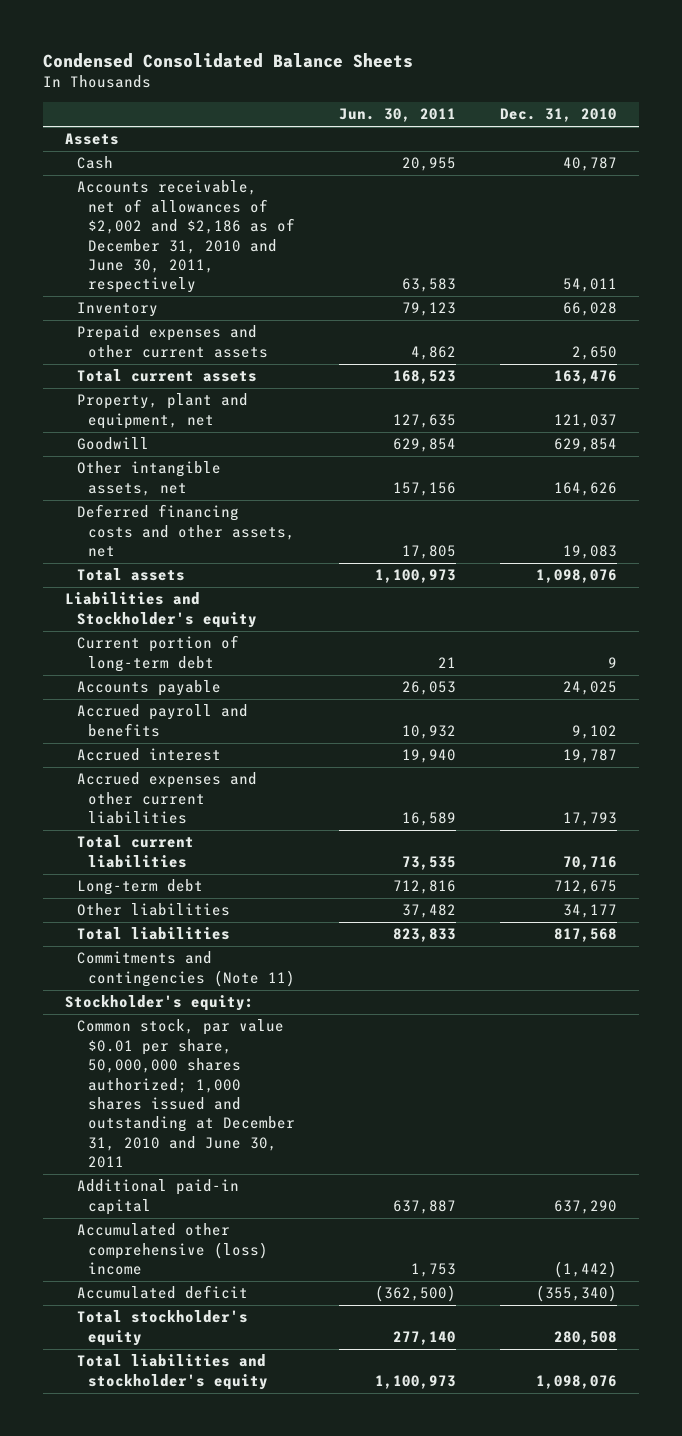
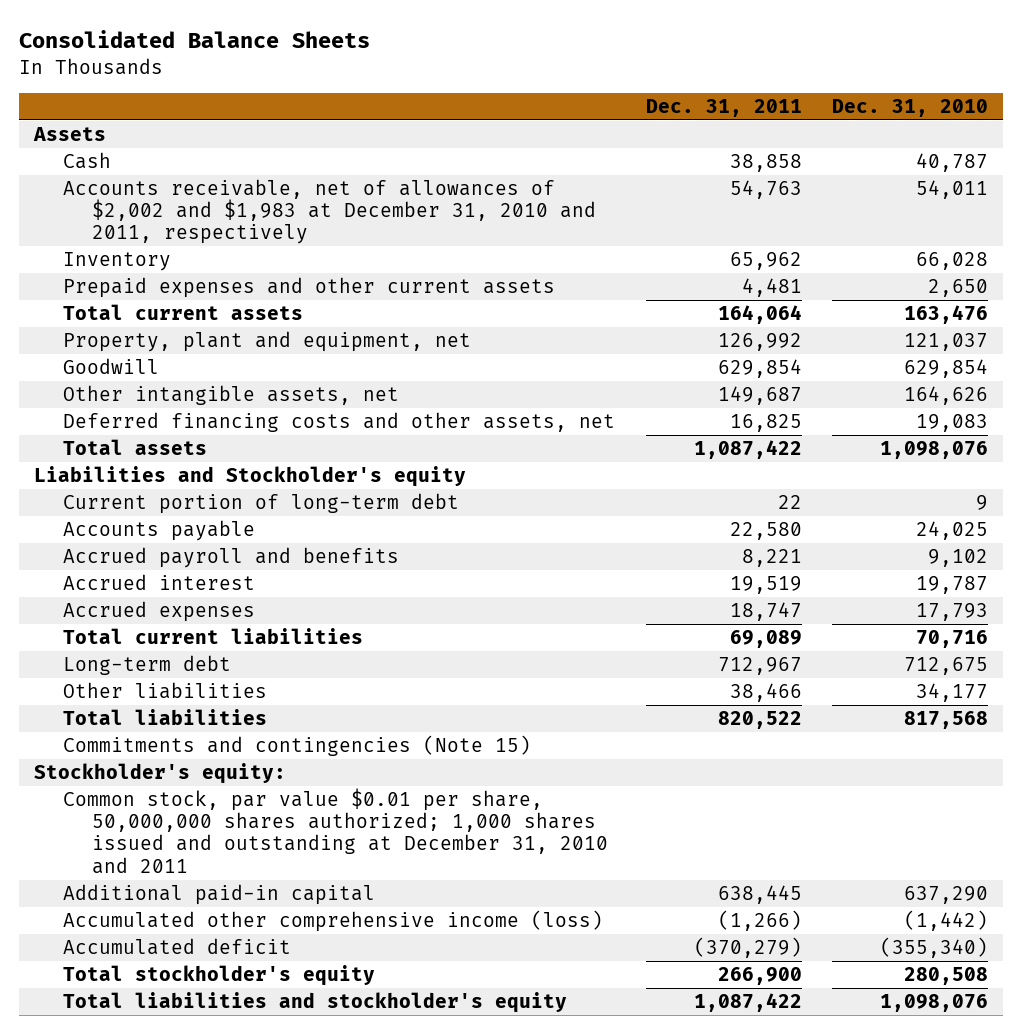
[43,52,414,68] Condensed Consolidated Balance Sheets -> [19,30,371,49] Consolidated Balance Sheets
[338,108,456,123] Jun. 30, 2011 -> none
none -> [645,98,802,117] Dec. 31, 2011
[76,180,295,294] Accounts receivable, net of allowances of $2,002 and $2,186 as of December 31, 2010 and June 30, 2011, respectively -> [63,179,597,245] Accounts receivable, net of allowances of $2,002 and $1,983 at December 31, 2010 and 2011, respectively
[76,772,257,825] Accrued expenses and other current liabilities -> [63,601,256,623] Accrued expenses
[76,951,295,987] Commitments and contingencies (Note 11) -> [63,735,532,757] Commitments and contingencies (Note 15)
[76,1019,295,1169] Common stock, par value $0.01 per share, 50,000,000 shares authorized; 1,000 shares issued and outstanding at December 31, 2010 and June 30, 2011 -> [63,788,609,874] Common stock, par value $0.01 per share, 50,000,000 shares authorized; 1,000 shares issued and outstanding at December 31, 2010 and 2011
[76,1223,268,1276] Accumulated other comprehensive (loss) income -> [63,910,604,933] Accumulated other comprehensive income (loss)

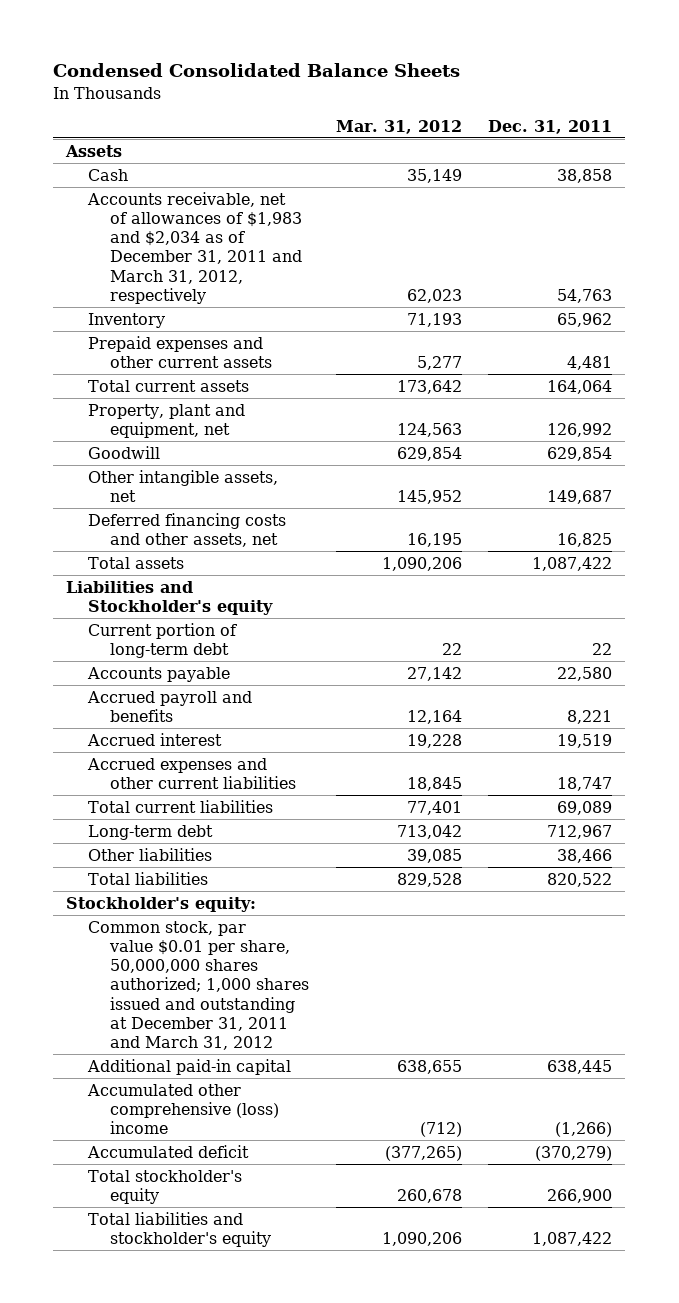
[19,30,371,49] Consolidated Balance Sheets -> [53,63,461,78] Condensed Consolidated Balance Sheets
[832,98,989,117] Dec. 31, 2010 -> none
none -> [335,119,462,134] Mar. 31, 2012
[63,179,597,245] Accounts receivable, net of allowances of $2,002 and $1,983 at December 31, 2010 and 2011, respectively -> [87,191,302,305] Accounts receivable, net of allowances of $1,983 and $2,034 as of December 31, 2011 and March 31, 2012, respectively
[63,601,256,623] Accrued expenses -> [87,757,296,789] Accrued expenses and other current liabilities
[63,735,532,757] Commitments and contingencies (Note 15) -> none
[63,788,609,874] Common stock, par value $0.01 per share, 50,000,000 shares authorized; 1,000 shares issued and outstanding at December 31, 2010 and 2011 -> [88,920,309,1051] Common stock, par value $0.01 per share, 50,000,000 shares authorized; 1,000 shares issued and outstanding at December 31, 2011 and March 31, 2012
[63,910,604,933] Accumulated other comprehensive income (loss) -> [87,1083,279,1135] Accumulated other comprehensive (loss) income

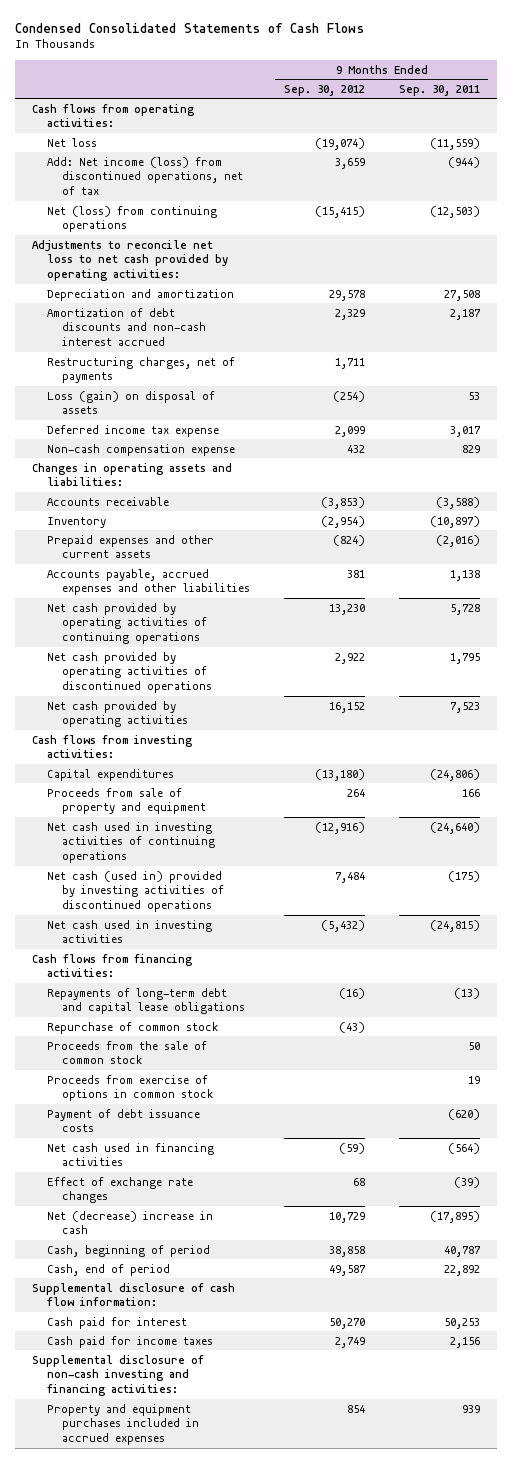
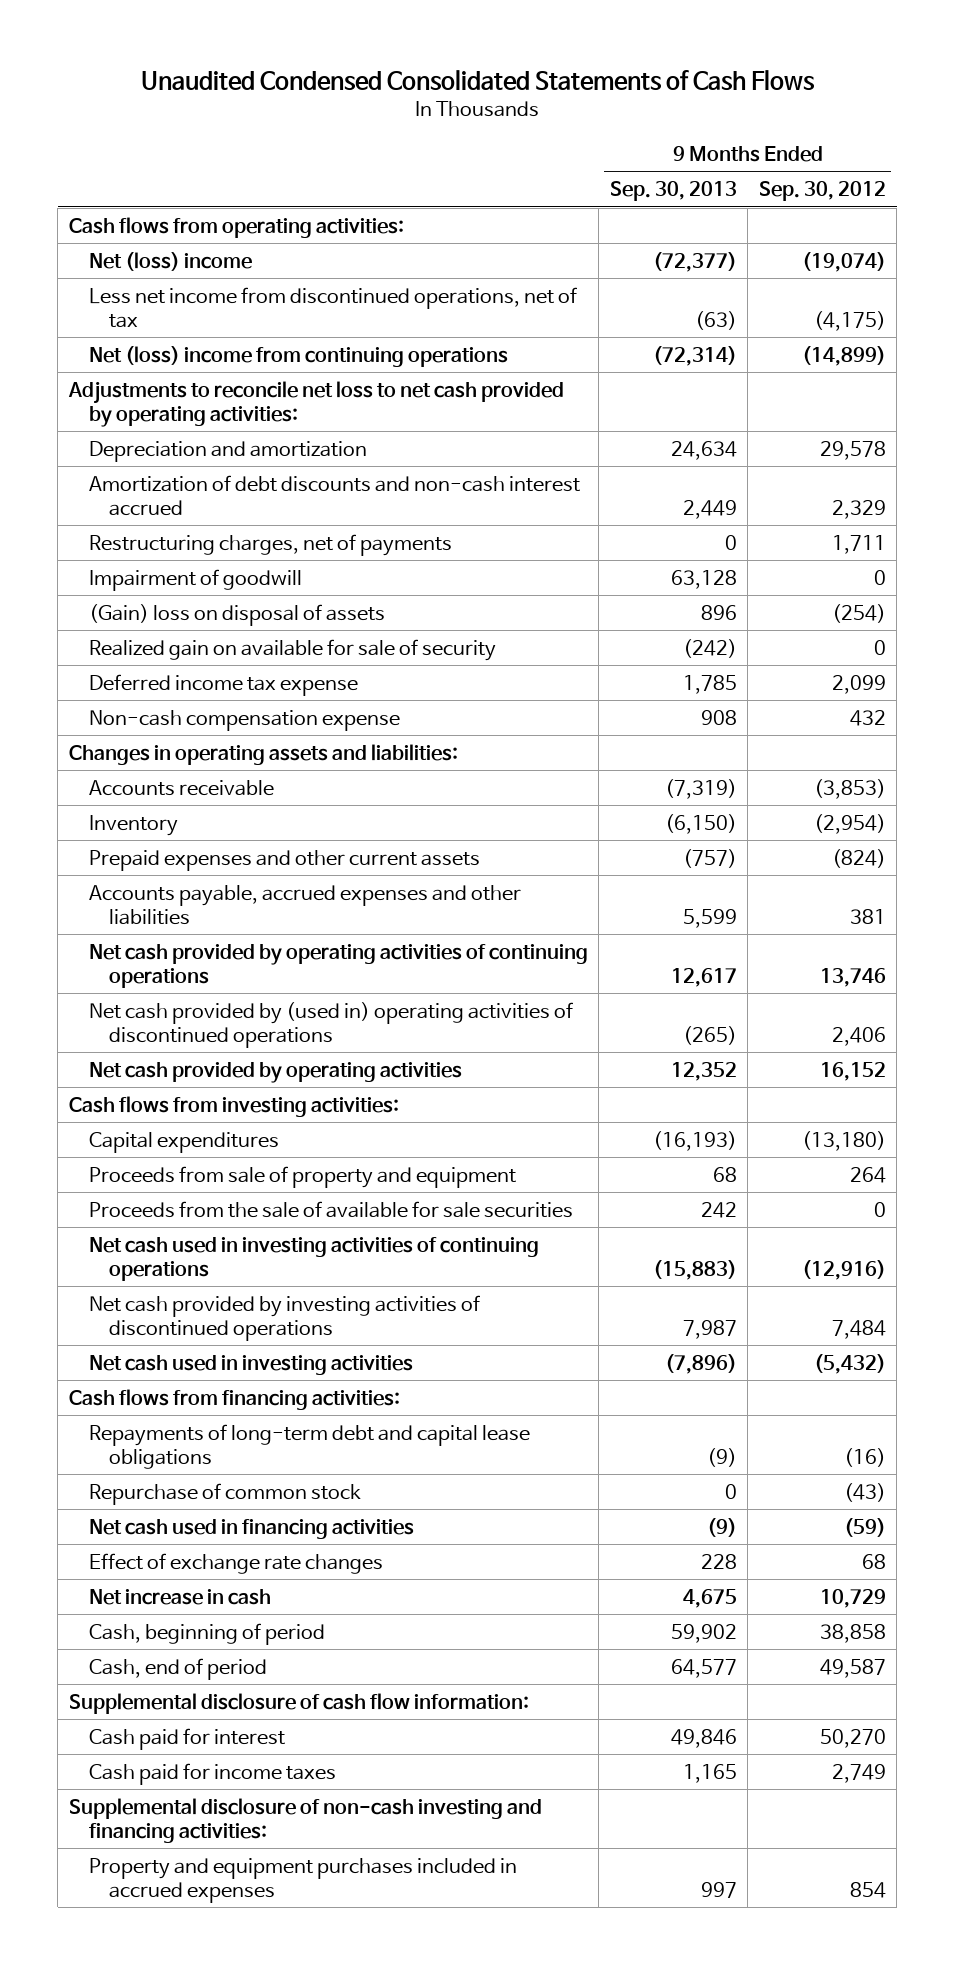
[14,22,364,33] Condensed Consolidated Statements of Cash Flows -> [141,70,816,92] Unaudited Condensed Consolidated Statements of Cash Flows
[398,84,480,96] Sep. 30, 2011 -> none
none -> [609,181,737,202] Sep. 30, 2013
[46,137,97,147] Net loss -> [88,251,252,271] Net (loss) income
[46,156,243,196] Add: Net income (loss) from discontinued operations, net of tax -> [88,286,577,328] Less net income from discontinued operations, net of tax
[334,157,365,169] 3,659 -> [813,310,886,331] (4,175)
[46,205,217,233] Net (loss) from continuing operations -> [88,345,508,367] Net (loss) income from continuing operations
[314,205,365,218] (15,415) -> [801,345,886,366] (14,899)
none -> [88,568,302,591] Impairment of goodwill
[46,390,215,415] Loss (gain) on disposal of assets -> [88,603,385,626] (Gain) loss on disposal of assets
none -> [88,638,496,661] Realized gain on available for sale of security
[328,603,365,615] 13,230 -> [819,967,886,987] 13,746
[46,651,212,694] Net cash provided by operating activities of discontinued operations -> [88,1001,573,1048] Net cash provided by (used in) operating activities of discontinued operations
[334,652,365,664] 2,922 -> [831,1026,886,1046] 2,406
none -> [88,1200,573,1218] Proceeds from the sale of available for sale securities
[46,870,224,913] Net cash (used in) provided by investing activities of discontinued operations -> [88,1294,480,1341] Net cash provided by investing activities of discontinued operations
[46,1040,207,1065] Proceeds from the sale of common stock -> none
[46,1074,213,1102] Proceeds from exercise of options in common stock -> none
[46,1108,200,1133] Payment of debt issuance costs -> none
[46,1210,213,1235] Net (decrease) increase in cash -> [88,1588,271,1605] Net increase in cash

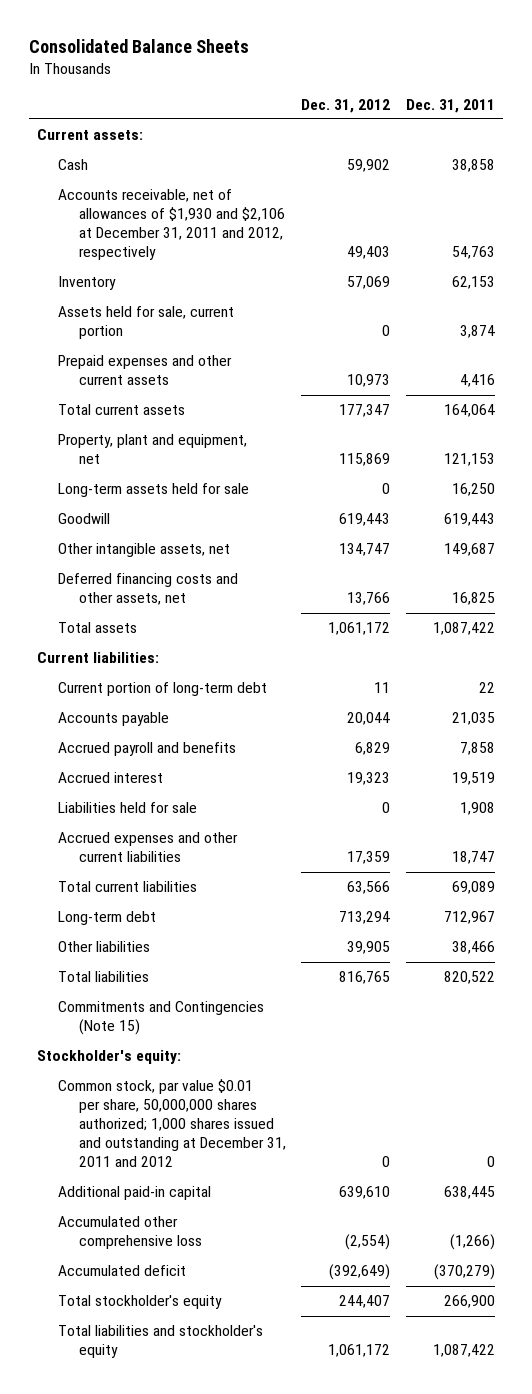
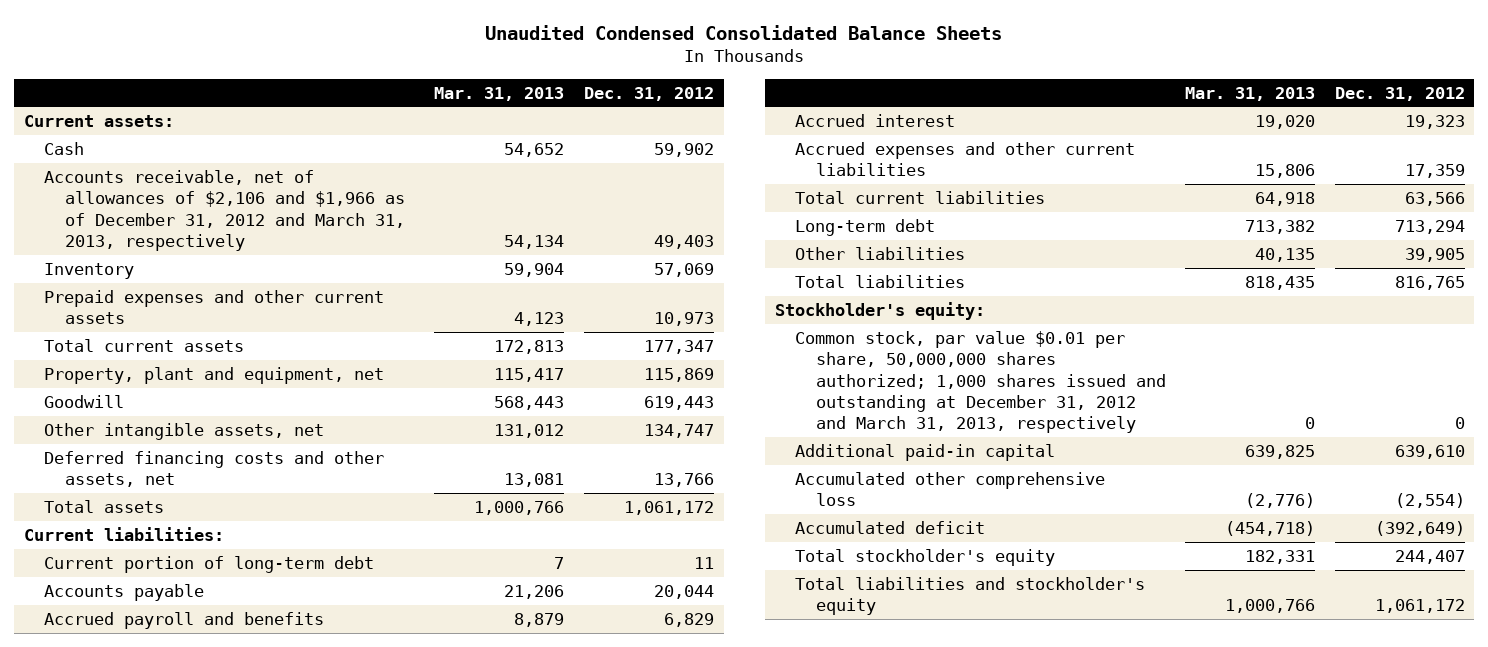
[28,38,249,53] Consolidated Balance Sheets -> [485,24,1003,40] Unaudited Condensed Consolidated Balance Sheets
[405,98,495,113] Dec. 31, 2011 -> none
none -> [434,86,565,101] Mar. 31, 2013
[57,189,285,261] Accounts receivable, net of allowances of $1,930 and $2,106 at December 31, 2011 and 2012, respectively -> [44,169,406,251] Accounts receivable, net of allowances of $2,106 and $1,966 as of December 31, 2012 and March 31, 2013, respectively
[57,306,234,340] Assets held for sale, current portion -> none
[57,483,249,498] Long-term assets held for sale -> none
[57,802,197,814] Liabilities held for sale -> none
[57,1001,264,1036] Commitments and Contingencies (Note 15) -> none
[57,1079,286,1168] Common stock, par value $0.01 per share, 50,000,000 shares authorized; 1,000 shares issued and outstanding at December 31, 2011 and 2012 -> [795,330,1166,434] Common stock, par value $0.01 per share, 50,000,000 shares authorized; 1,000 shares issued and outstanding at December 31, 2012 and March 31, 2013, respectively

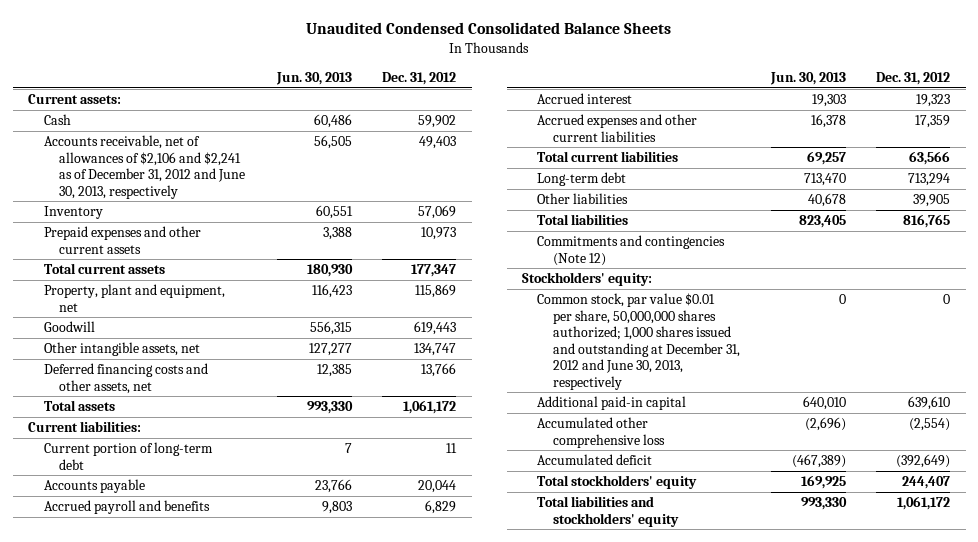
[434,86,565,101] Mar. 31, 2013 -> none
none -> [275,71,352,85] Jun. 30, 2013
[44,169,406,251] Accounts receivable, net of allowances of $2,106 and $1,966 as of December 31, 2012 and March 31, 2013, respectively -> [43,135,246,199] Accounts receivable, net of allowances of $2,106 and $2,241 as of December 31, 2012 and June 30, 2013, respectively
none -> [537,235,726,266] Commitments and contingencies (Note 12)
[774,301,985,320] Stockholder's equity: -> [521,272,652,287] Stockholders' equity:
[795,330,1166,434] Common stock, par value $0.01 per share, 50,000,000 shares authorized; 1,000 shares issued and outstanding at December 31, 2012 and March 31, 2013, respectively -> [537,293,740,390] Common stock, par value $0.01 per share, 50,000,000 shares authorized; 1,000 shares issued and outstanding at December 31, 2012 and June 30, 2013, respectively
[795,548,1056,566] Total stockholder's equity -> [537,475,698,490] Total stockholders' equity
[795,576,1146,616] Total liabilities and stockholder's equity -> [537,496,679,527] Total liabilities and stockholders' equity

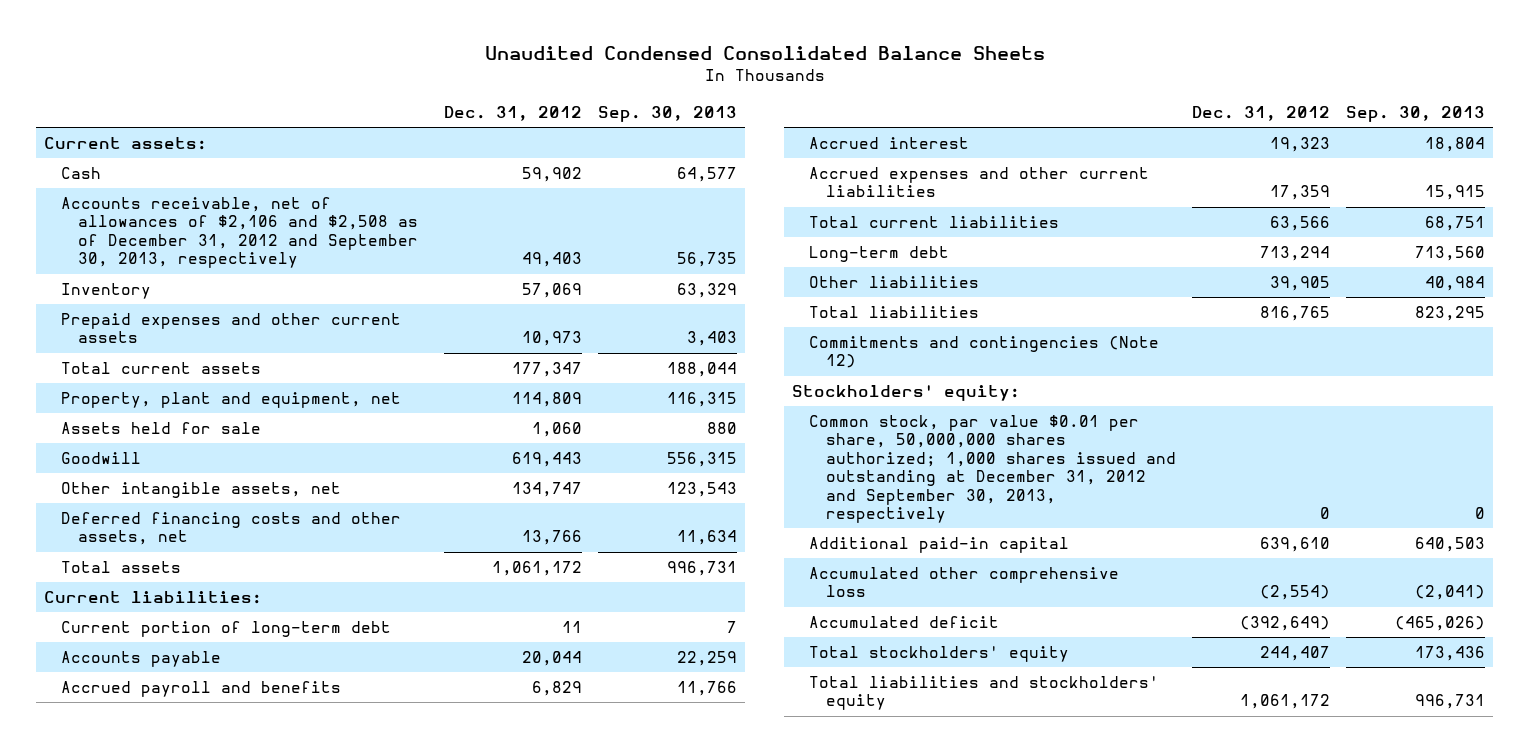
[275,71,352,85] Jun. 30, 2013 -> none
none -> [598,105,738,122] Sep. 30, 2013
[43,135,246,199] Accounts receivable, net of allowances of $2,106 and $2,241 as of December 31, 2012 and June 30, 2013, respectively -> [61,197,418,269] Accounts receivable, net of allowances of $2,106 and $2,508 as of December 31, 2012 and September 30, 2013, respectively
[415,284,457,299] 115,869 -> [512,392,583,408] 114,809
none -> [61,422,262,435] Assets held for sale
[537,293,740,390] Common stock, par value $0.01 per share, 50,000,000 shares authorized; 1,000 shares issued and outstanding at December 31, 2012 and June 30, 2013, respectively -> [809,415,1176,524] Common stock, par value $0.01 per share, 50,000,000 shares authorized; 1,000 shares issued and outstanding at December 31, 2012 and September 30, 2013, respectively

